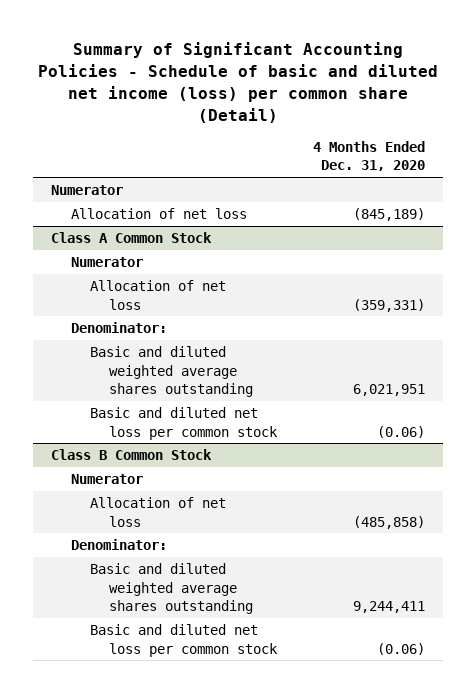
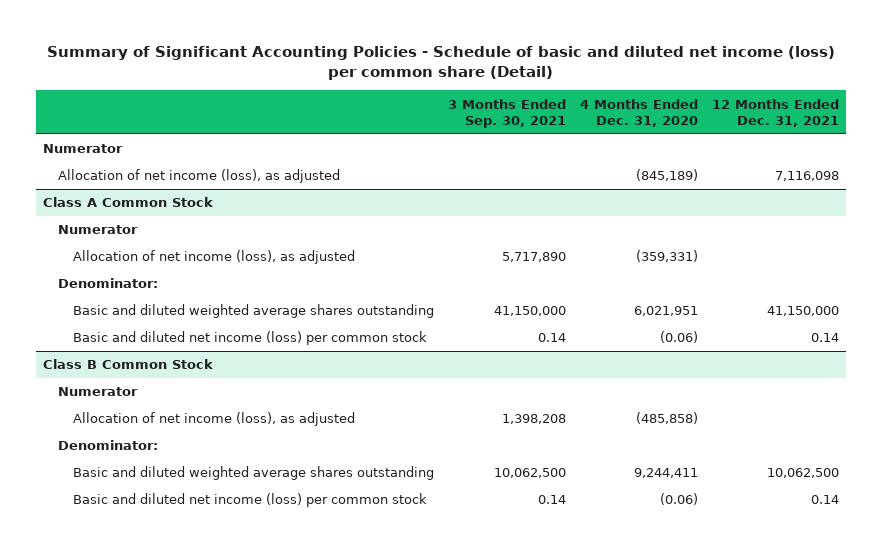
none -> [447,98,566,129] 3 Months Ended Sep. 30, 2021
none -> [711,98,839,128] 12 Months Ended Dec. 31, 2021
[70,208,247,220] Allocation of net loss -> [58,169,341,184] Allocation of net income (loss), as adjusted
[89,280,226,310] Allocation of net loss -> [73,250,356,265] Allocation of net income (loss), as adjusted
[89,407,279,440] Basic and diluted net loss per common stock -> [73,331,428,346] Basic and diluted net income (loss) per common stock
[89,497,226,527] Allocation of net loss -> [73,412,356,427] Allocation of net income (loss), as adjusted
[89,624,279,657] Basic and diluted net loss per common stock -> [73,493,428,508] Basic and diluted net income (loss) per common stock

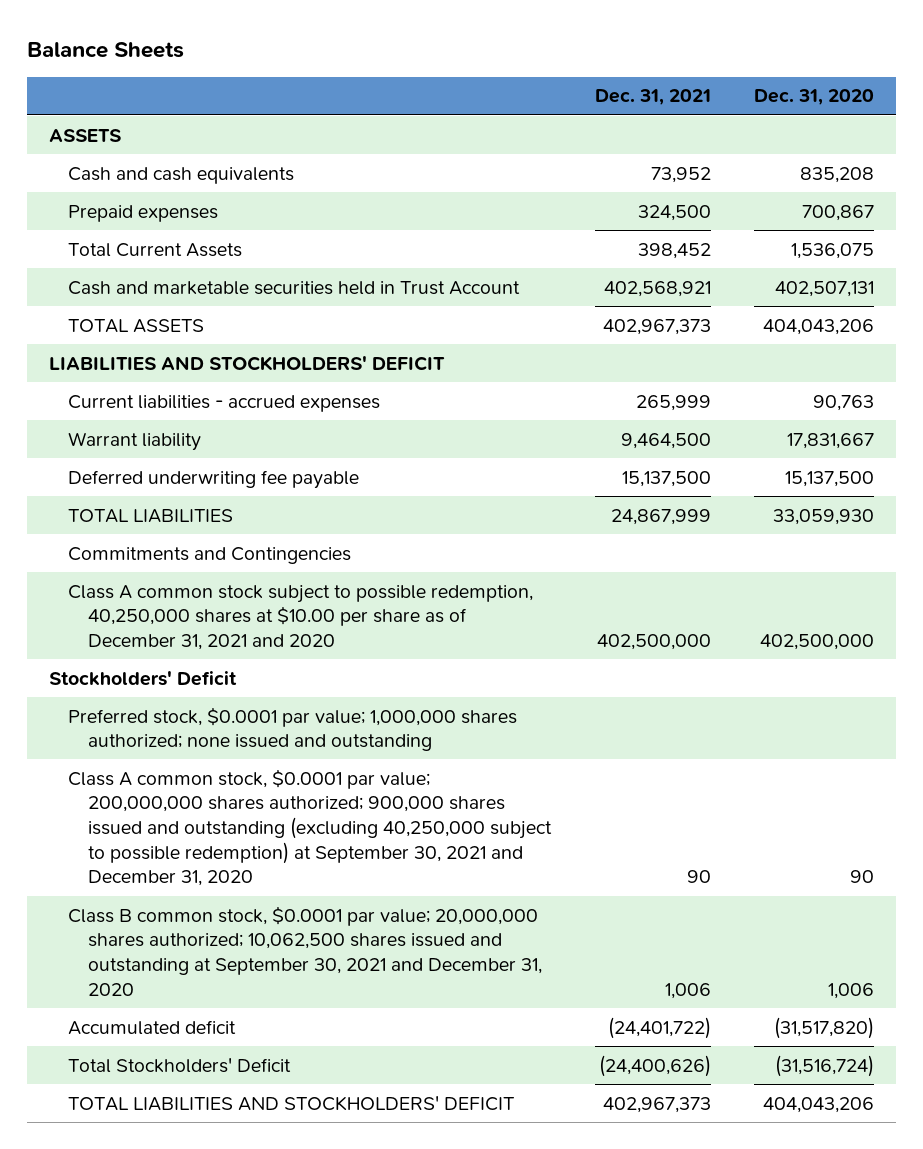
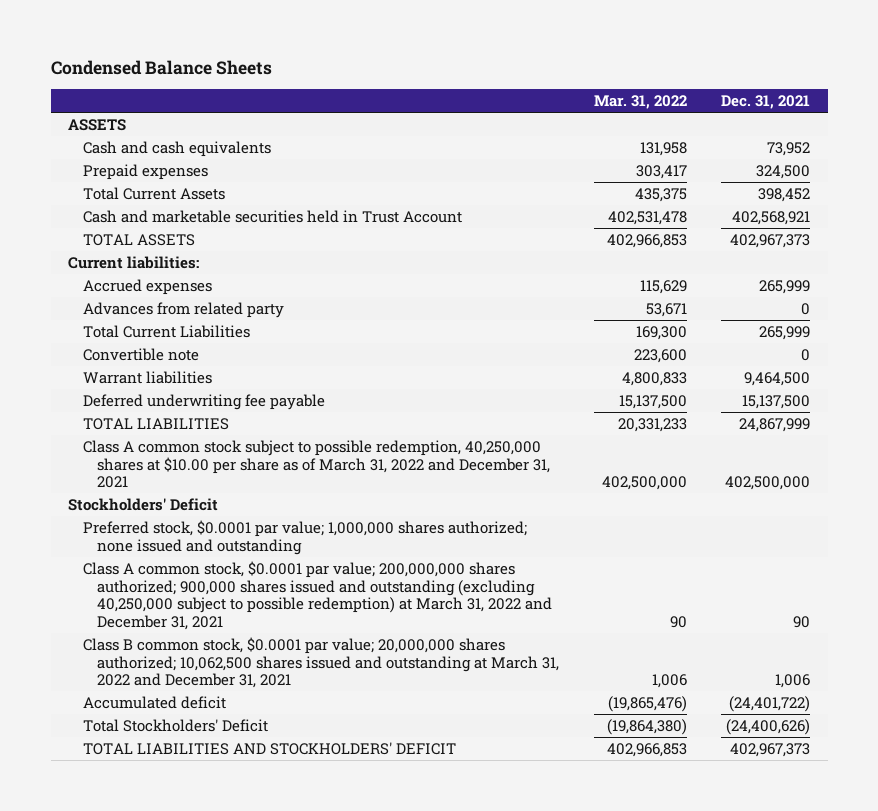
[26,42,184,59] Balance Sheets -> [50,60,272,76] Condensed Balance Sheets
[754,89,875,106] Dec. 31, 2020 -> none
none -> [593,95,687,110] Mar. 31, 2022
[48,355,445,371] LIABILITIES AND STOCKHOLDERS' DEFICIT -> none
none -> [68,255,200,269] Current liabilities:
[68,394,381,412] Current liabilities - accrued expenses -> [82,278,212,295] Accrued expenses
none -> [82,301,284,318] Advances from related party
none -> [82,324,250,338] Total Current Liabilities
none -> [82,347,199,361] Convertible note
[68,431,202,451] Warrant liability -> [82,370,212,384] Warrant liabilities
[68,546,352,564] Commitments and Contingencies -> none
[68,584,534,650] Class A common stock subject to possible redemption, 40,250,000 shares at $10.00 per share as of December 31, 2021 and 2020 -> [82,439,551,489] Class A common stock subject to possible redemption, 40,250,000 shares at $10.00 per share as of March 31, 2022 and December 31, 2021
[68,768,553,887] Class A common stock, $0.0001 par value; 200,000,000 shares authorized; 900,000 shares issued and outstanding (excluding 40,250,000 subject to possible redemption) at September 30, 2021 and December 31, 2020 -> [82,560,553,630] Class A common stock, $0.0001 par value; 200,000,000 shares authorized; 900,000 shares issued and outstanding (excluding 40,250,000 subject to possible redemption) at March 31, 2022 and December 31, 2021
[68,905,543,996] Class B common stock, $0.0001 par value; 20,000,000 shares authorized; 10,062,500 shares issued and outstanding at September 30, 2021 and December 31, 2020 -> [82,636,560,689] Class B common stock, $0.0001 par value; 20,000,000 shares authorized; 10,062,500 shares issued and outstanding at March 31, 2022 and December 31, 2021

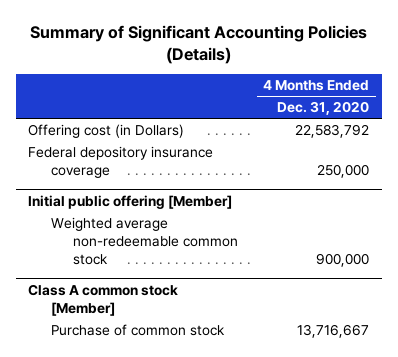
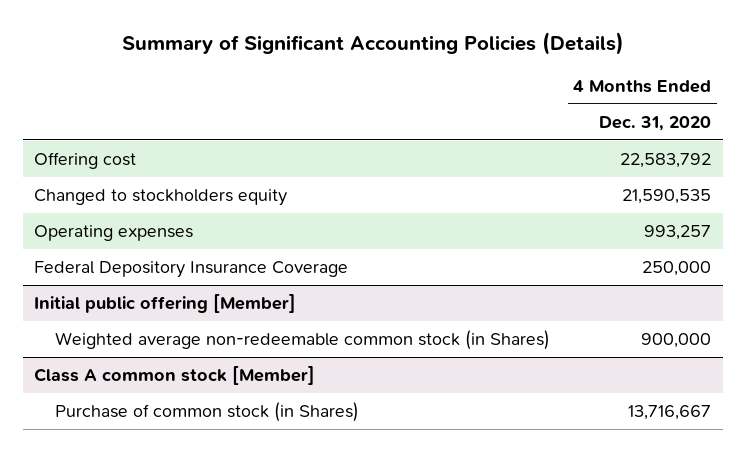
[28,124,185,139] Offering cost (in Dollars) -> [34,151,137,169] Offering cost
none -> [34,188,288,206] Changed to stockholders equity
none -> [34,224,194,241] Operating expenses
[28,146,214,178] Federal depository insurance coverage -> [34,260,349,278] Federal Depository Insurance Coverage
[50,217,239,265] Weighted average non-redeemable common stock -> [55,329,551,350] Weighted average non-redeemable common stock (in Shares)
[50,324,225,337] Purchase of common stock -> [55,401,360,422] Purchase of common stock (in Shares)

